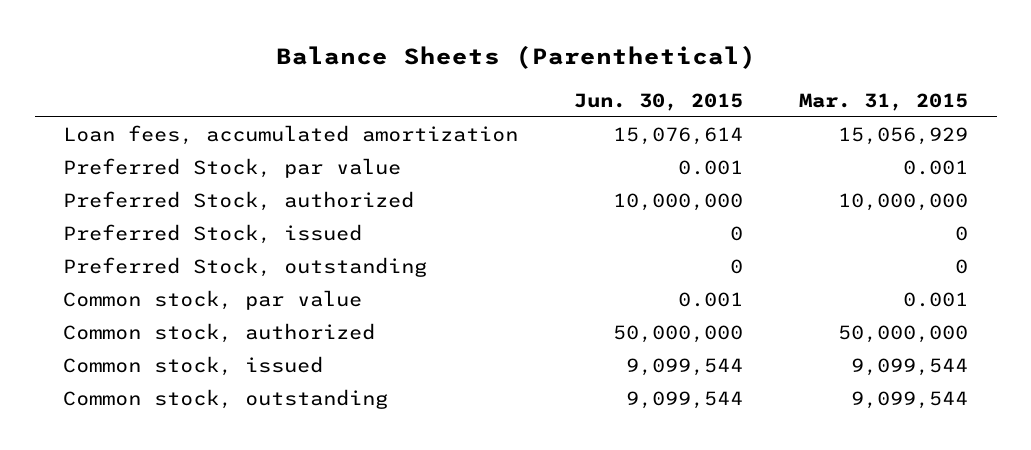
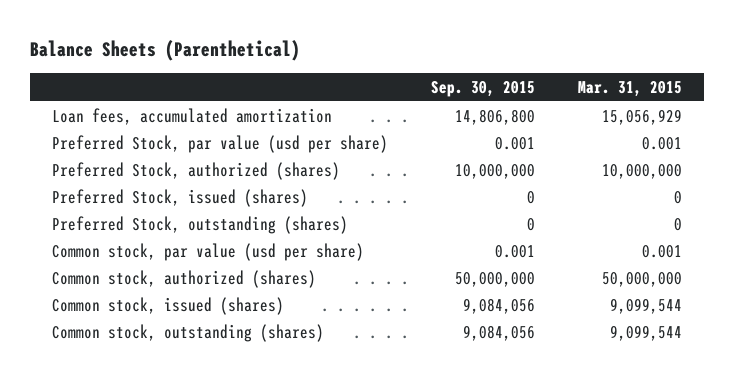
[574,92,744,111] Jun. 30, 2015 -> none
none -> [431,80,536,97] Sep. 30, 2015
[62,158,401,179] Preferred Stock, par value -> [51,134,388,153] Preferred Stock, par value (usd per share)
[62,191,414,212] Preferred Stock, authorized -> [51,161,340,180] Preferred Stock, authorized (shares)
[62,224,362,245] Preferred Stock, issued -> [51,188,308,207] Preferred Stock, issued (shares)
[62,257,427,278] Preferred Stock, outstanding -> [51,215,348,234] Preferred Stock, outstanding (shares)
[62,290,362,311] Common stock, par value -> [51,242,364,261] Common stock, par value (usd per share)
[62,323,375,344] Common stock, authorized -> [51,269,316,288] Common stock, authorized (shares)
[62,356,323,377] Common stock, issued -> [51,296,284,315] Common stock, issued (shares)
[62,389,388,410] Common stock, outstanding -> [51,323,324,342] Common stock, outstanding (shares)

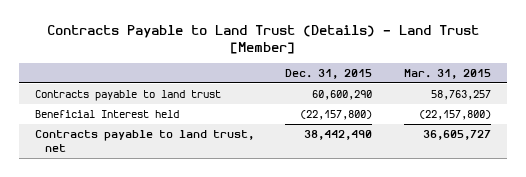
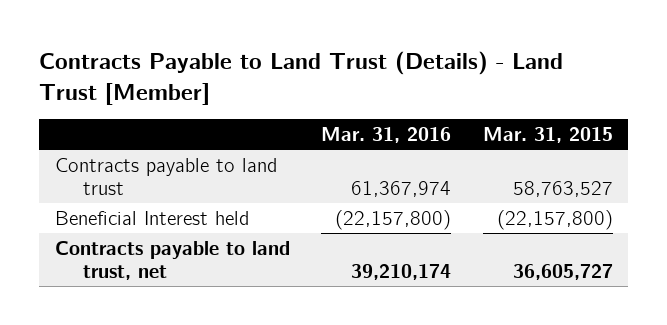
[285,68,373,79] Dec. 31, 2015 -> none
none -> [321,126,452,143] Mar. 31, 2016
[431,90,492,101] 58,763,257 -> [512,180,613,197] 58,763,527

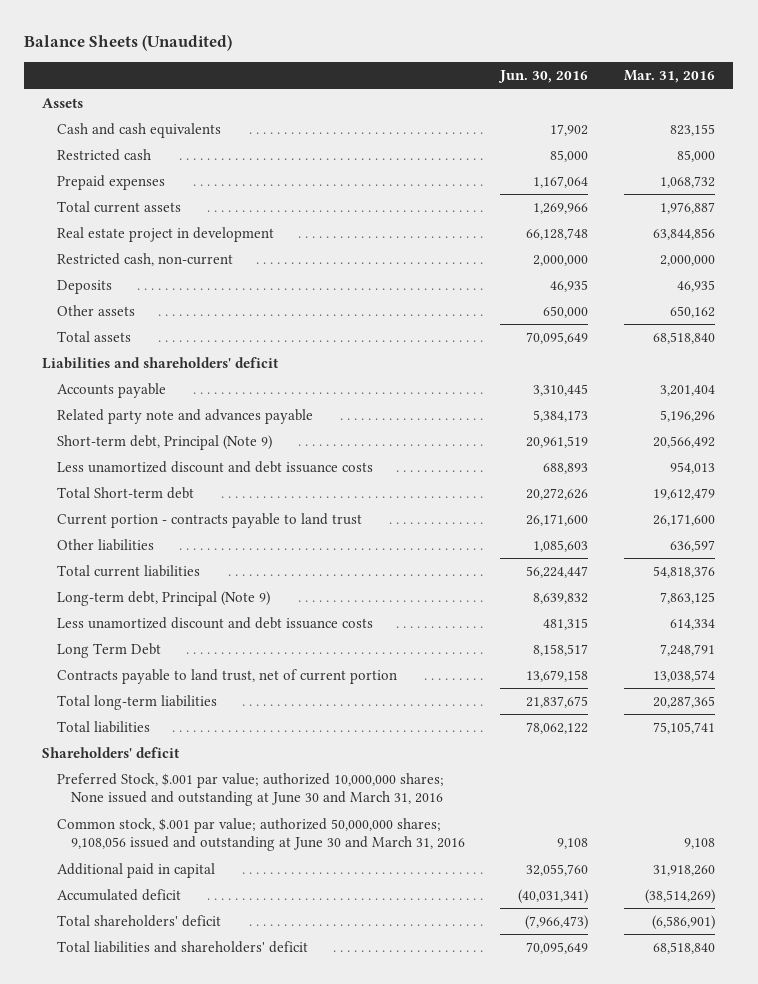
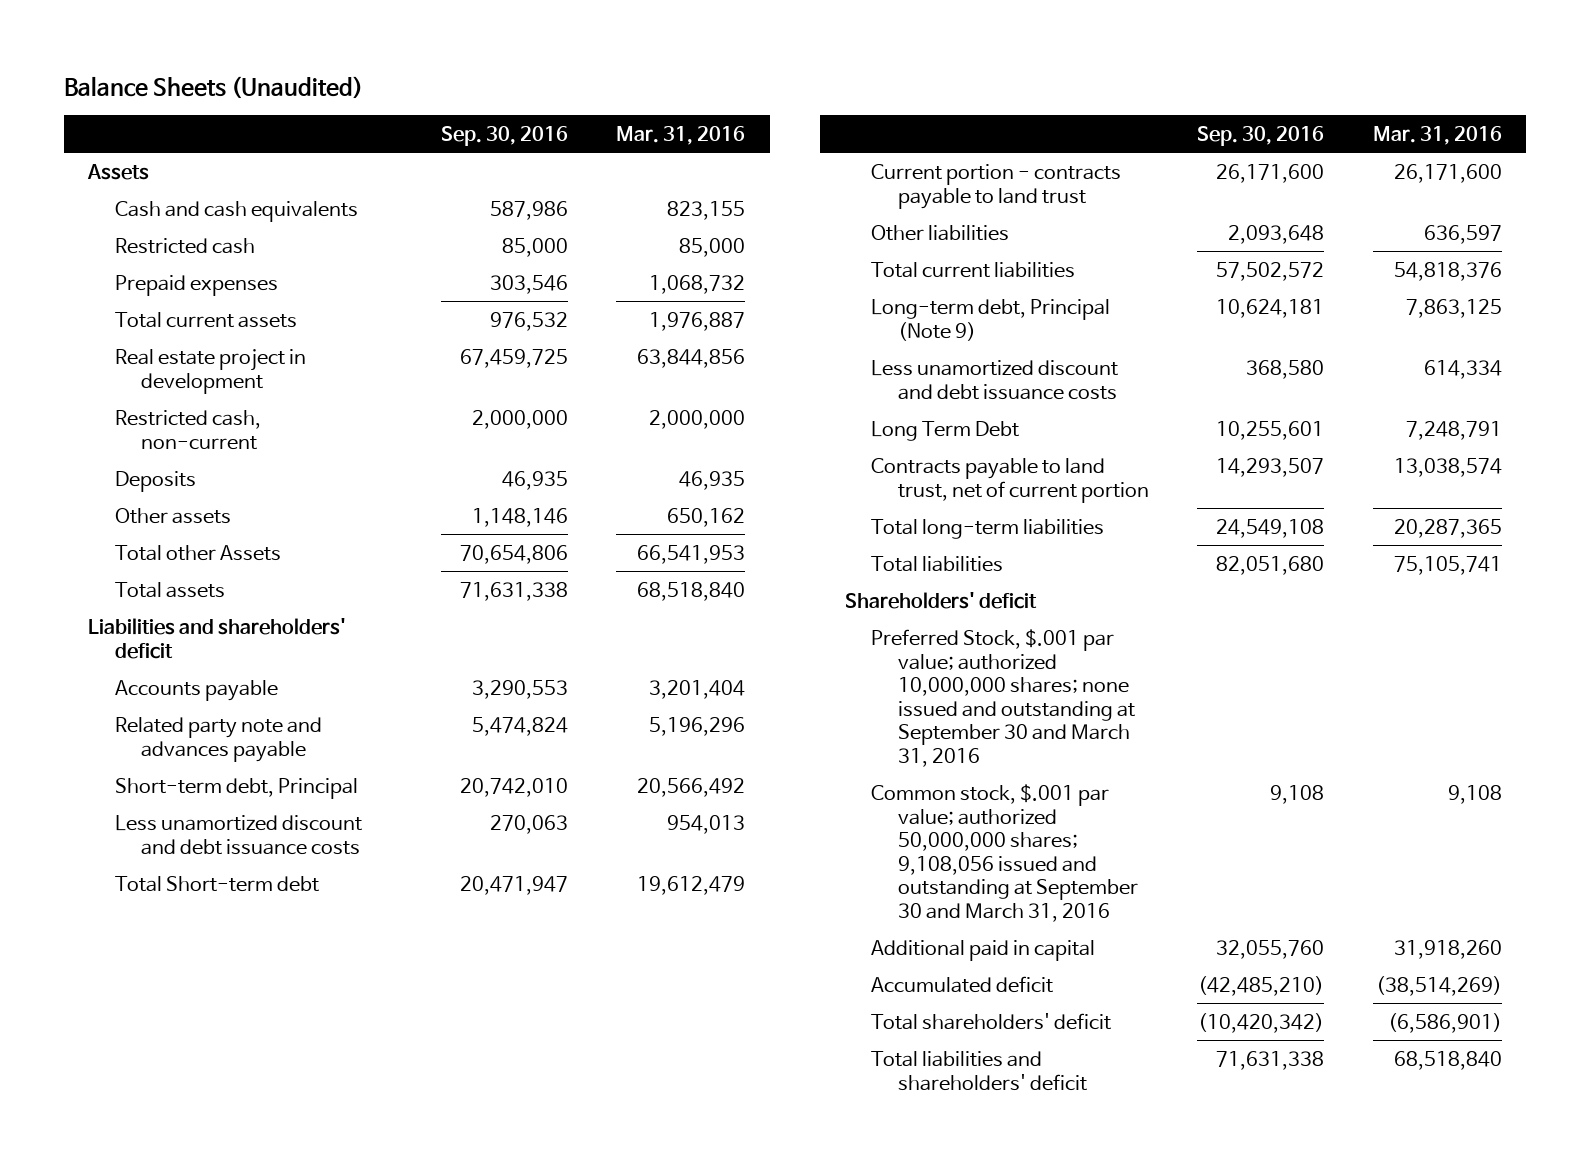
[498,70,589,84] Jun. 30, 2016 -> none
none -> [440,126,568,147] Sep. 30, 2016
none -> [114,544,281,561] Total other Assets
[56,435,272,451] Short-term debt, Principal (Note 9) -> [114,777,358,799] Short-term debt, Principal
[56,773,444,807] Preferred Stock, $.001 par value; authorized 10,000,000 shares; None issued and outstanding at June 30 and March 31, 2016 -> [871,628,1135,767] Preferred Stock, $.001 par value; authorized 10,000,000 shares; none issued and outstanding at September 30 and March 31, 2016
[56,818,465,852] Common stock, $.001 par value; authorized 50,000,000 shares; 9,108,056 issued and outstanding at June 30 and March 31, 2016 -> [871,783,1138,922] Common stock, $.001 par value; authorized 50,000,000 shares; 9,108,056 issued and outstanding at September 30 and March 31, 2016

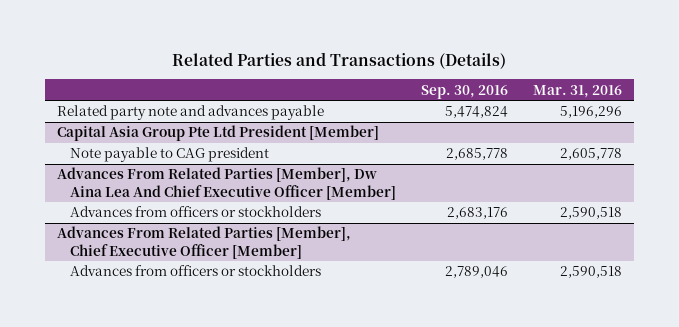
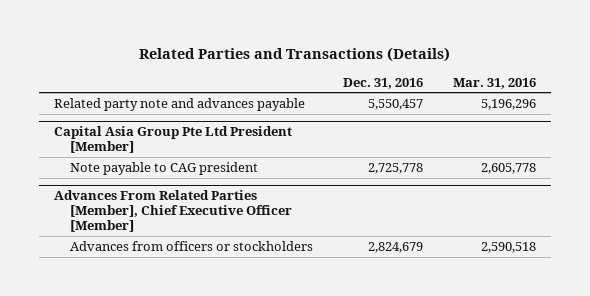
[421,84,509,99] Sep. 30, 2016 -> none
none -> [343,77,424,89] Dec. 31, 2016
[56,167,397,200] Advances From Related Parties [Member], Dw Aina Lea And Chief Executive Officer [Member] -> none
[70,206,322,218] Advances from officers or stockholders -> none

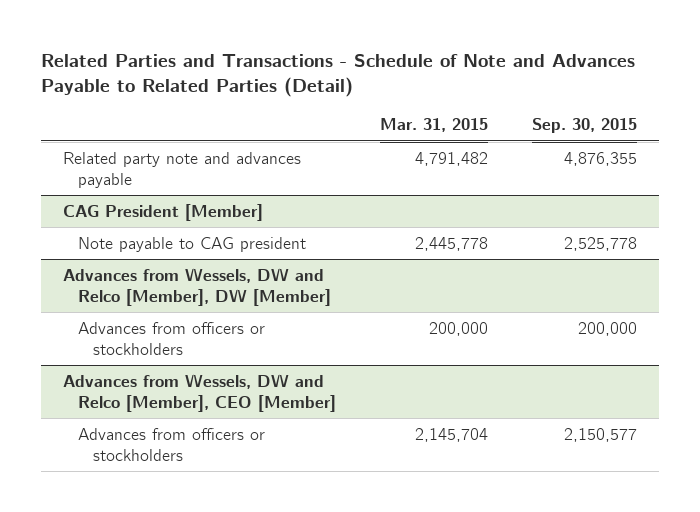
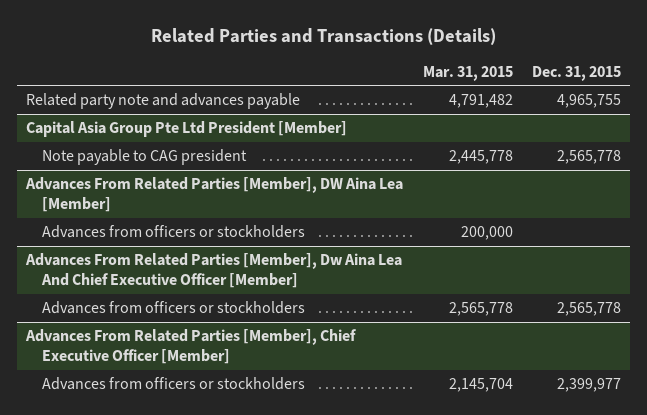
[41,53,636,98] Related Parties and Transactions - Schedule of Note and Advances Payable to Related Parties (Detail) -> [150,27,496,45] Related Parties and Transactions (Details)
[531,118,637,134] Sep. 30, 2015 -> none
none -> [531,65,621,81] Dec. 31, 2015
[63,203,264,221] CAG President [Member] -> [26,121,348,138] Capital Asia Group Pte Ltd President [Member]
[63,267,332,306] Advances from Wessels, DW and Relco [Member], DW [Member] -> none
none -> [25,177,404,213] Advances From Related Parties [Member], DW Aina Lea [Member]
[63,373,337,412] Advances from Wessels, DW and Relco [Member], CEO [Member] -> none
none -> [25,253,403,289] Advances From Related Parties [Member], Dw Aina Lea And Chief Executive Officer [Member]
none -> [41,301,305,315] Advances from officers or stockholders
none -> [25,329,357,365] Advances From Related Parties [Member], Chief Executive Officer [Member]

